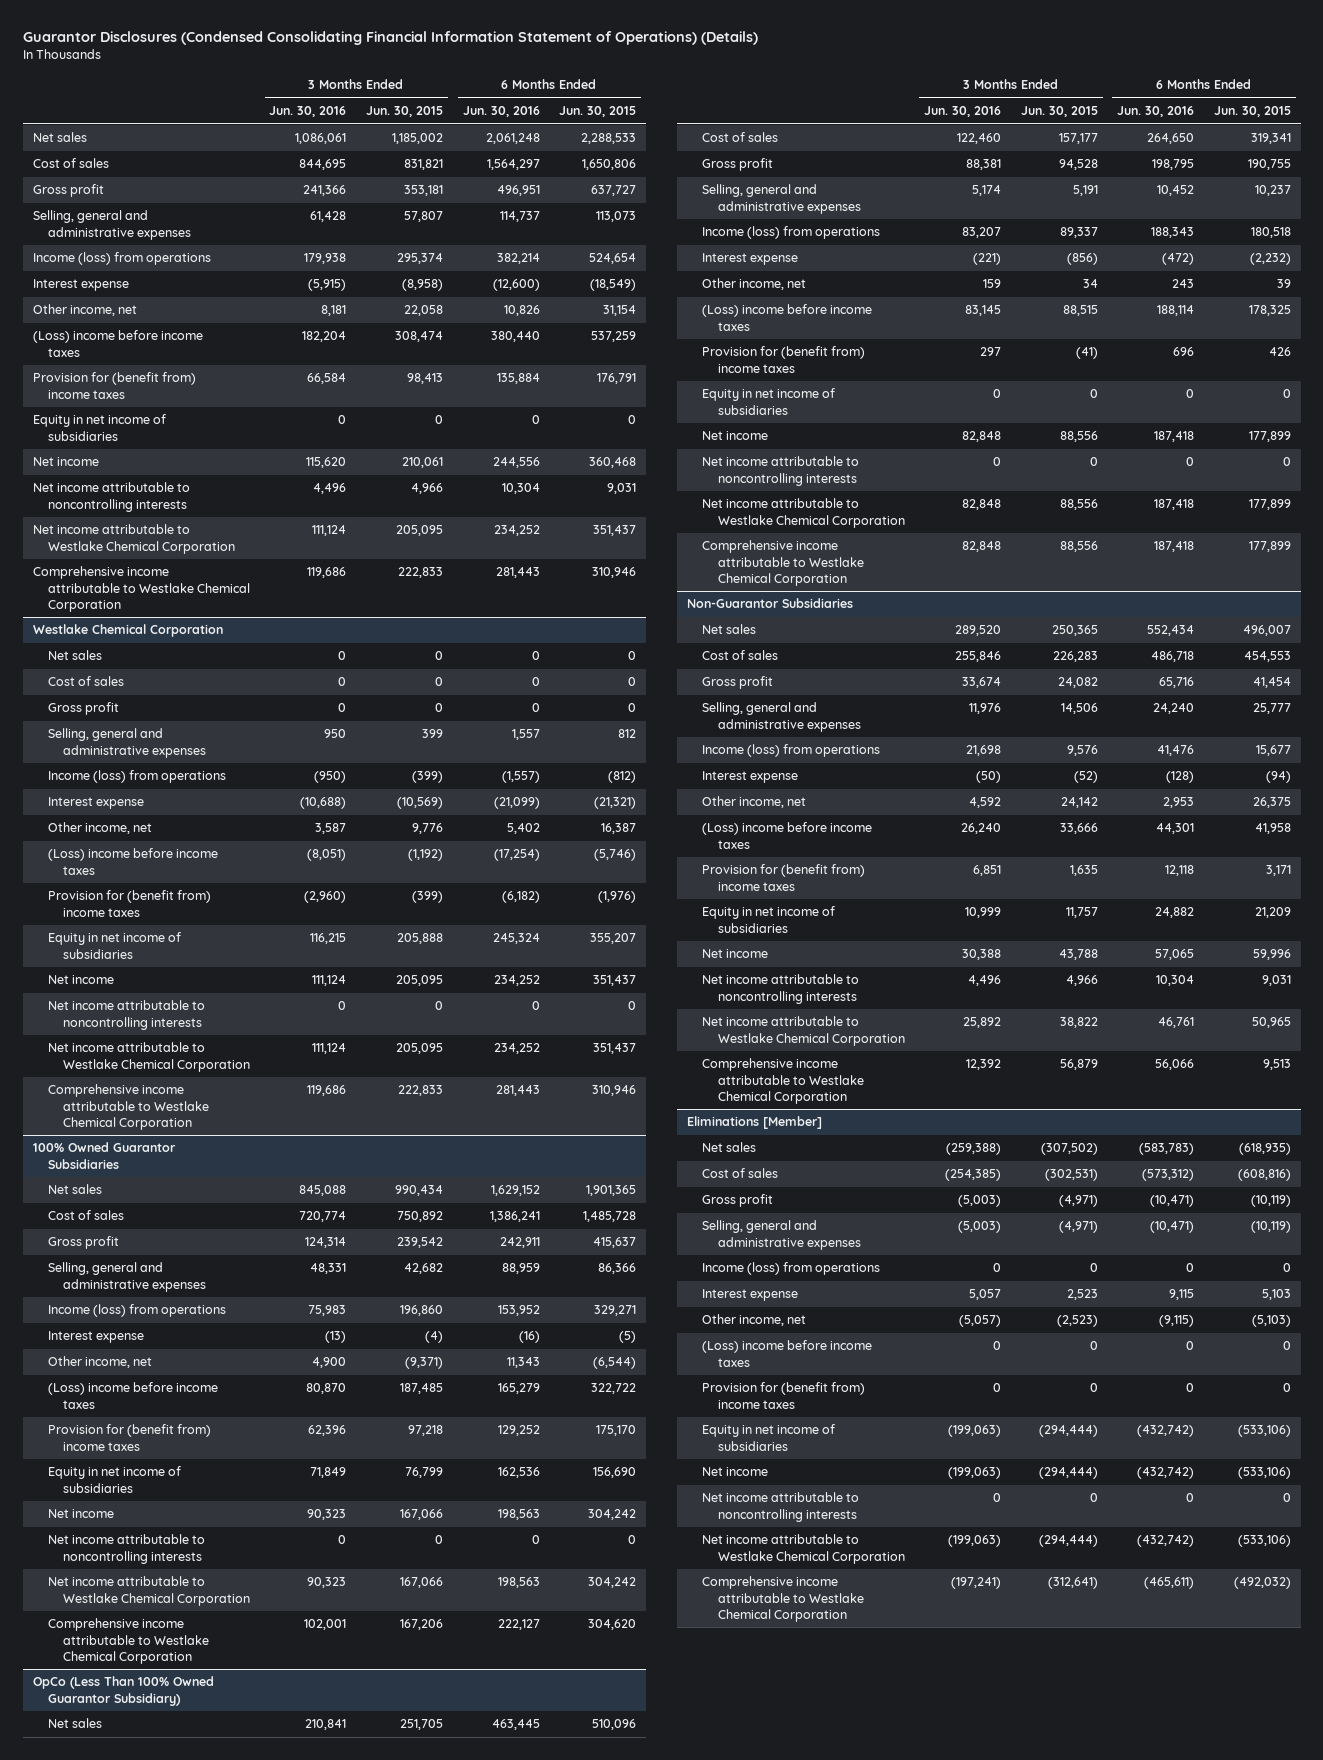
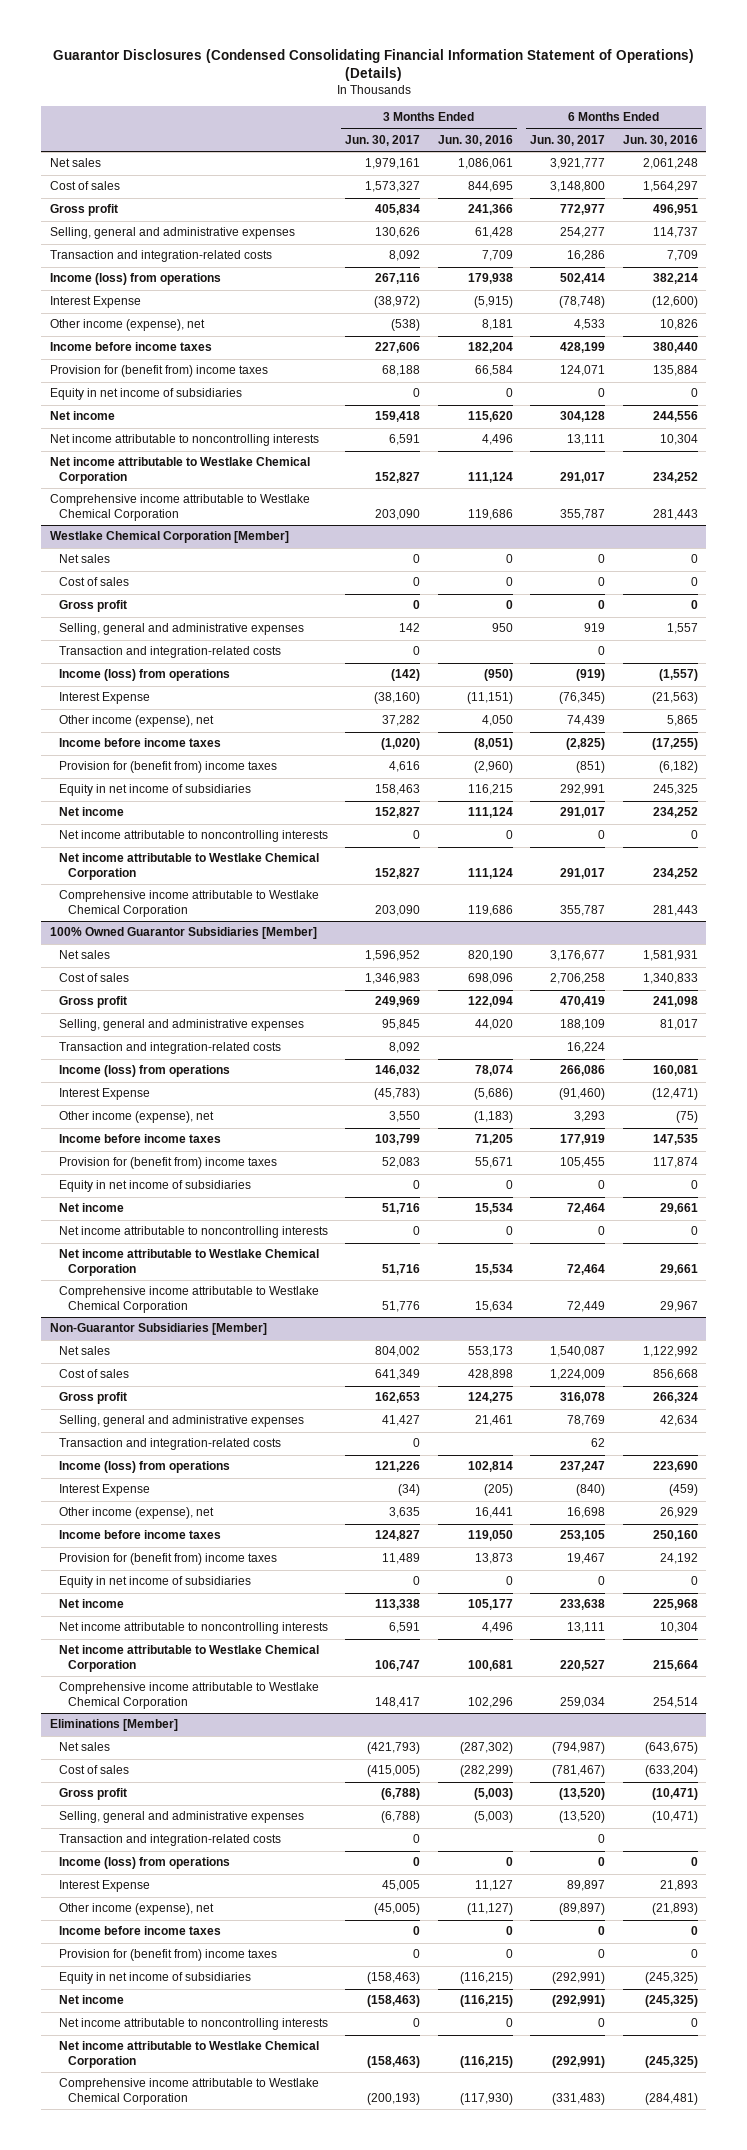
[365,106,443,118] Jun. 30, 2015 -> none
[559,106,637,118] Jun. 30, 2015 -> none
none -> [345,134,421,146] Jun. 30, 2017
none -> [530,134,606,146] Jun. 30, 2017
none -> [49,250,272,263] Transaction and integration-related costs
[32,279,129,292] Interest expense -> [49,296,141,309] Interest Expense
[32,304,137,317] Other income, net -> [49,319,205,332] Other income (expense), net
[32,330,203,357] (Loss) income before income taxes -> [49,342,212,352] Income before income taxes
[32,624,223,638] Westlake Chemical Corporation -> [49,531,289,544] Westlake Chemical Corporation [Member]
none -> [58,646,281,659] Transaction and integration-related costs
[47,797,144,810] Interest expense -> [58,692,150,705] Interest Expense
[300,797,347,810] (10,688) -> [466,692,513,705] (11,151)
[493,797,540,810] (21,099) -> [651,692,698,705] (21,563)
[47,822,152,835] Other income, net -> [58,715,214,728] Other income (expense), net
[315,823,347,835] 3,587 -> [481,715,513,727] 4,050
[506,823,540,835] 5,402 -> [666,715,698,727] 5,865
[47,848,218,875] (Loss) income before income taxes -> [58,738,221,748] Income before income taxes
[493,849,540,862] (17,254) -> [651,738,698,751] (17,255)
[492,933,540,945] 245,324 -> [652,784,698,796] 245,325
[47,1466,181,1493] Equity in net income of subsidiaries -> none
[47,1509,114,1519] Net income -> none
[47,1534,205,1564] Net income attributable to noncontrolling interests -> none
[47,1576,250,1606] Net income attributable to Westlake Chemical Corporation -> none
[47,1618,209,1664] Comprehensive income attributable to Westlake Chemical Corporation -> none
[32,1676,214,1706] OpCo (Less Than 100% Owned Guarantor Subsidiary) -> none
[47,1718,102,1729] Net sales -> none
[702,132,779,143] Cost of sales -> none
[702,158,774,172] Gross profit -> none
[702,184,861,214] Selling, general and administrative expenses -> none
[702,226,881,240] Income (loss) from operations -> none
[702,253,799,266] Interest expense -> none
[702,278,807,291] Other income, net -> none
[702,304,873,331] (Loss) income before income taxes -> none
[702,346,866,373] Provision for (benefit from) income taxes -> none
[32,1142,176,1169] 100% Owned Guarantor Subsidiaries -> [49,927,317,940] 100% Owned Guarantor Subsidiaries [Member]
[299,1185,347,1197] 845,088 -> [467,950,513,962] 820,190
[490,1185,540,1197] 1,629,152 -> [642,950,698,962] 1,581,931
[299,1211,347,1223] 720,774 -> [467,973,513,985] 698,096
[489,1211,540,1223] 1,386,241 -> [642,973,698,985] 1,340,833
[305,1237,347,1249] 124,314 -> [467,996,513,1008] 122,094
[499,1237,540,1249] 242,911 -> [652,996,698,1008] 241,098
[310,1263,347,1275] 48,331 -> [474,1019,513,1031] 44,020
[501,1263,540,1275] 88,959 -> [659,1019,698,1031] 81,017
none -> [58,1042,281,1055] Transaction and integration-related costs
[308,1305,347,1317] 75,983 -> [474,1065,513,1077] 78,074
[497,1305,540,1317] 153,952 -> [652,1065,698,1077] 160,081
[47,1331,144,1344] Interest expense -> [58,1088,150,1101] Interest Expense
[325,1331,347,1344] (13) -> [473,1088,513,1101] (5,686)
[518,1331,540,1344] (16) -> [651,1088,698,1101] (12,471)
[47,1356,152,1369] Other income, net -> [58,1111,214,1124] Other income (expense), net
[312,1357,347,1369] 4,900 -> [473,1111,513,1124] (1,183)
[506,1357,540,1369] 11,343 -> [675,1111,698,1124] (75)
[47,1382,218,1409] (Loss) income before income taxes -> [58,1134,221,1144] Income before income taxes
[306,1383,347,1395] 80,870 -> [474,1134,513,1146] 71,205
[497,1383,540,1395] 165,279 -> [652,1134,698,1146] 147,535
[308,1425,347,1437] 62,396 -> [474,1157,513,1169] 55,671
[497,1425,540,1437] 129,252 -> [652,1157,698,1169] 117,874
[962,431,1002,443] 82,848 -> [474,1203,513,1215] 15,534
[1154,431,1195,443] 187,418 -> [659,1203,698,1215] 29,661
[962,499,1002,511] 82,848 -> [474,1263,513,1275] 15,534
[1154,499,1195,511] 187,418 -> [659,1263,698,1275] 29,661
[962,541,1002,553] 82,848 -> [474,1300,513,1312] 15,634
[1154,541,1195,553] 187,418 -> [659,1300,698,1312] 29,967
[687,598,854,609] Non-Guarantor Subsidiaries -> [49,1323,267,1336] Non-Guarantor Subsidiaries [Member]
[955,625,1002,637] 289,520 -> [467,1346,513,1358] 553,173
[1147,625,1195,637] 552,434 -> [642,1346,698,1358] 1,122,992
[955,651,1002,663] 255,846 -> [467,1369,513,1381] 428,898
[1151,651,1195,663] 486,718 -> [652,1369,698,1381] 856,668
[962,677,1002,689] 33,674 -> [467,1392,513,1404] 124,275
[1159,677,1195,689] 65,716 -> [652,1392,698,1404] 266,324
[969,703,1002,715] 11,976 -> [474,1415,513,1427] 21,461
[1153,703,1195,715] 24,240 -> [659,1415,698,1427] 42,634
none -> [58,1438,281,1451] Transaction and integration-related costs
[966,745,1002,757] 21,698 -> [467,1461,513,1473] 102,814
[1157,745,1195,757] 41,476 -> [652,1461,698,1473] 223,690
[702,771,799,784] Interest expense -> [58,1484,150,1497] Interest Expense
[976,771,1002,784] (50) -> [483,1484,513,1497] (205)
[1166,771,1195,784] (128) -> [668,1484,698,1497] (459)
[702,796,807,809] Other income, net -> [58,1507,214,1520] Other income (expense), net
[969,797,1002,809] 4,592 -> [474,1507,513,1519] 16,441
[1163,797,1195,809] 2,953 -> [659,1507,698,1519] 26,929
[702,822,873,849] (Loss) income before income taxes -> [58,1530,221,1540] Income before income taxes
[961,823,1002,835] 26,240 -> [467,1530,513,1542] 119,050
[1156,823,1195,835] 44,301 -> [652,1530,698,1542] 250,160
[973,865,1002,877] 6,851 -> [474,1553,513,1565] 13,873
[1165,865,1195,877] 12,118 -> [659,1553,698,1565] 24,192
[965,907,1002,919] 10,999 -> [505,1576,513,1586] 0
[1155,907,1195,919] 24,882 -> [690,1576,698,1586] 0
[962,949,1002,961] 30,388 -> [467,1599,513,1611] 105,177
[1155,949,1195,961] 57,065 -> [652,1599,698,1611] 225,968
[963,1017,1002,1029] 25,892 -> [467,1659,513,1671] 100,681
[1158,1017,1195,1029] 46,761 -> [652,1659,698,1671] 215,664
[966,1059,1002,1071] 12,392 -> [467,1696,513,1708] 102,296
[1155,1059,1195,1071] 56,066 -> [652,1696,698,1708] 254,514
[946,1143,1002,1156] (259,388) -> [459,1742,513,1755] (287,302)
[1139,1143,1195,1156] (583,783) -> [644,1742,698,1755] (643,675)
[945,1169,1002,1182] (254,385) -> [459,1765,513,1778] (282,299)
[1142,1169,1195,1182] (573,312) -> [644,1765,698,1778] (633,204)
none -> [58,1834,281,1847] Transaction and integration-related costs
[702,1289,799,1302] Interest expense -> [58,1880,150,1893] Interest Expense
[969,1289,1002,1301] 5,057 -> [474,1880,513,1892] 11,127
[1169,1289,1195,1301] 9,115 -> [659,1880,698,1892] 21,893
[702,1314,807,1327] Other income, net -> [58,1903,214,1916] Other income (expense), net
[959,1315,1002,1328] (5,057) -> [466,1903,513,1916] (11,127)
[1159,1315,1195,1328] (9,115) -> [651,1903,698,1916] (21,893)
[702,1340,873,1367] (Loss) income before income taxes -> [58,1926,221,1936] Income before income taxes
[948,1425,1002,1438] (199,063) -> [459,1972,513,1985] (116,215)
[1137,1425,1195,1438] (432,742) -> [644,1972,698,1985] (245,325)
[948,1467,1002,1480] (199,063) -> [459,1995,513,2008] (116,215)
[1137,1467,1195,1480] (432,742) -> [644,1995,698,2008] (245,325)
[948,1535,1002,1548] (199,063) -> [459,2055,513,2068] (116,215)
[1137,1535,1195,1548] (432,742) -> [644,2055,698,2068] (245,325)
[951,1577,1002,1590] (197,241) -> [459,2092,513,2105] (117,930)
[1144,1577,1195,1590] (465,611) -> [644,2092,698,2105] (284,481)

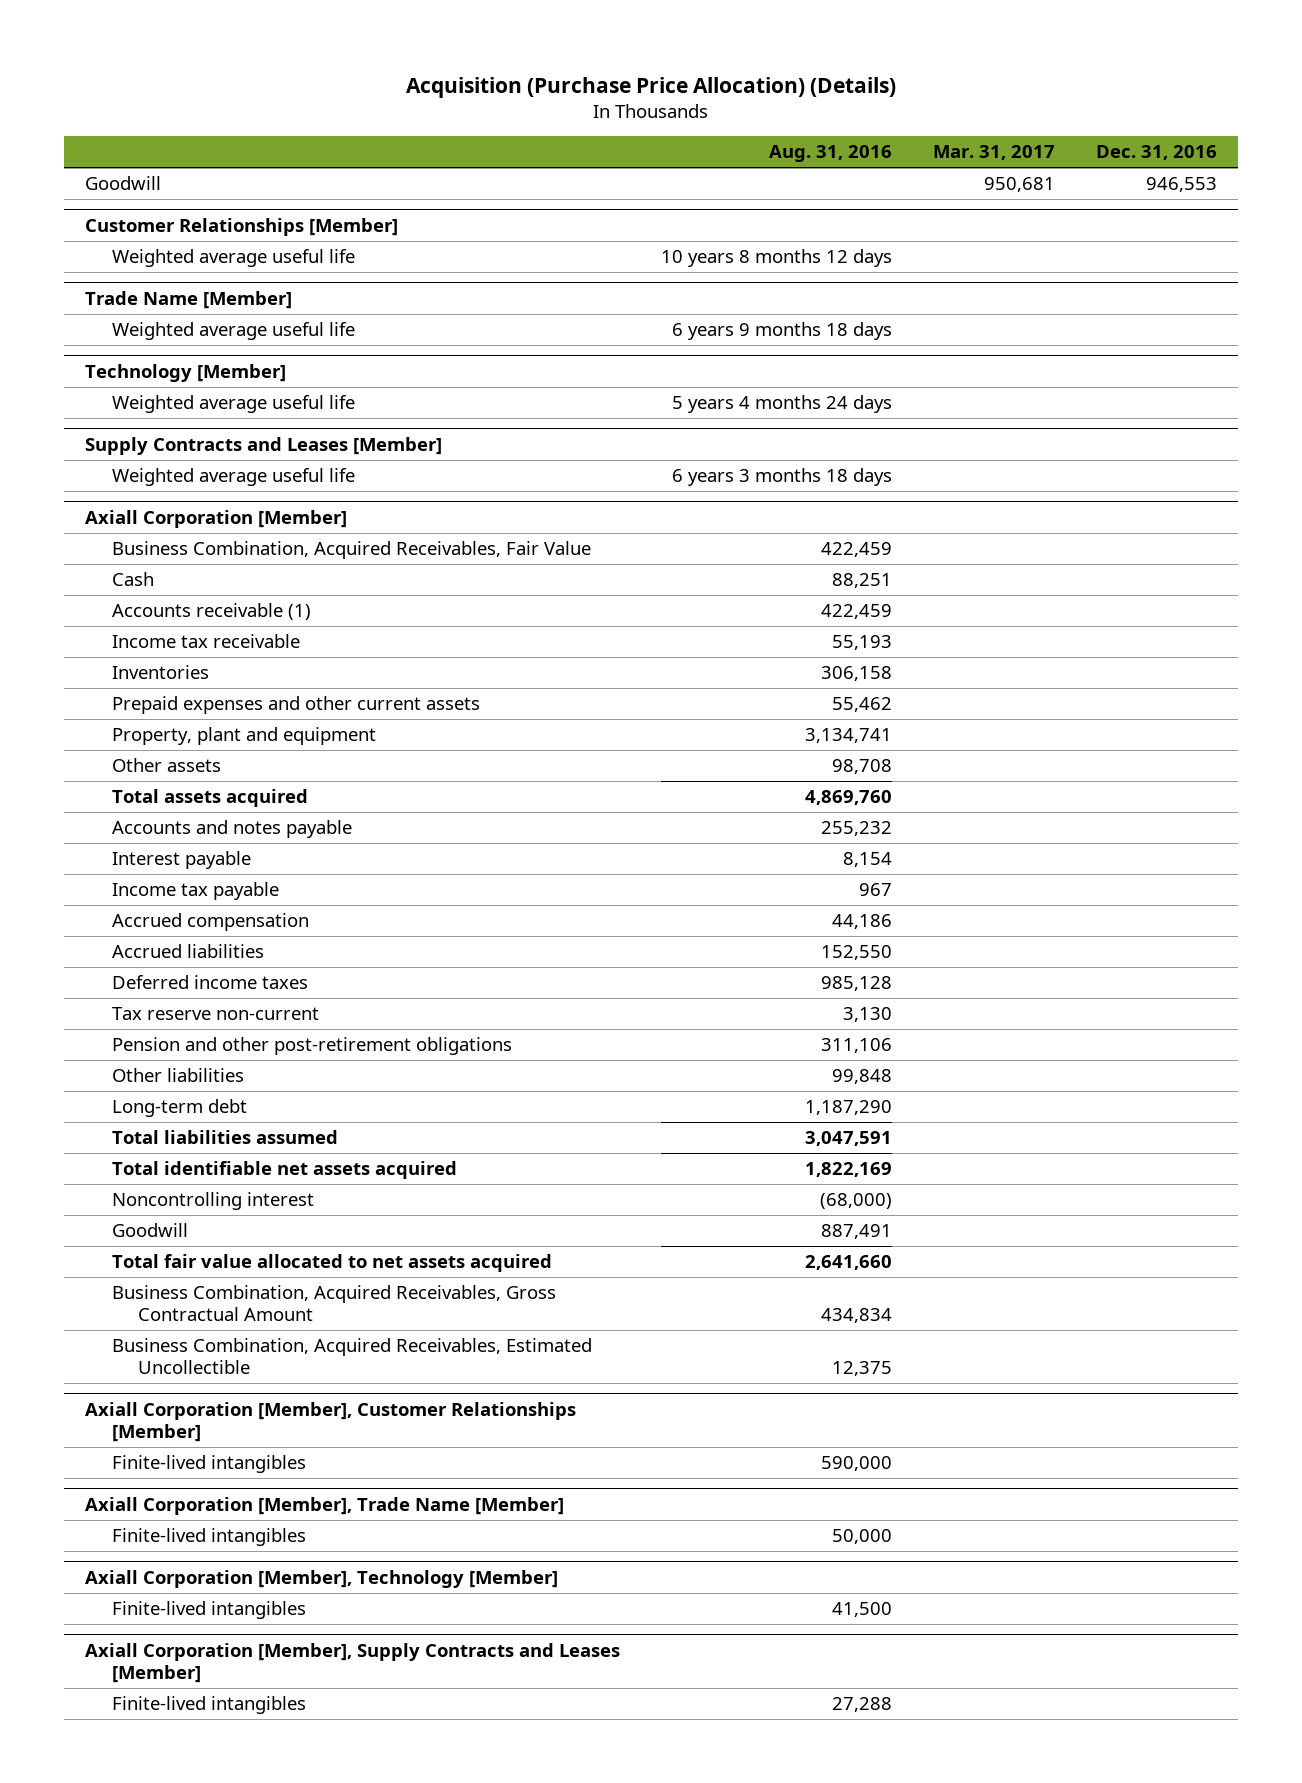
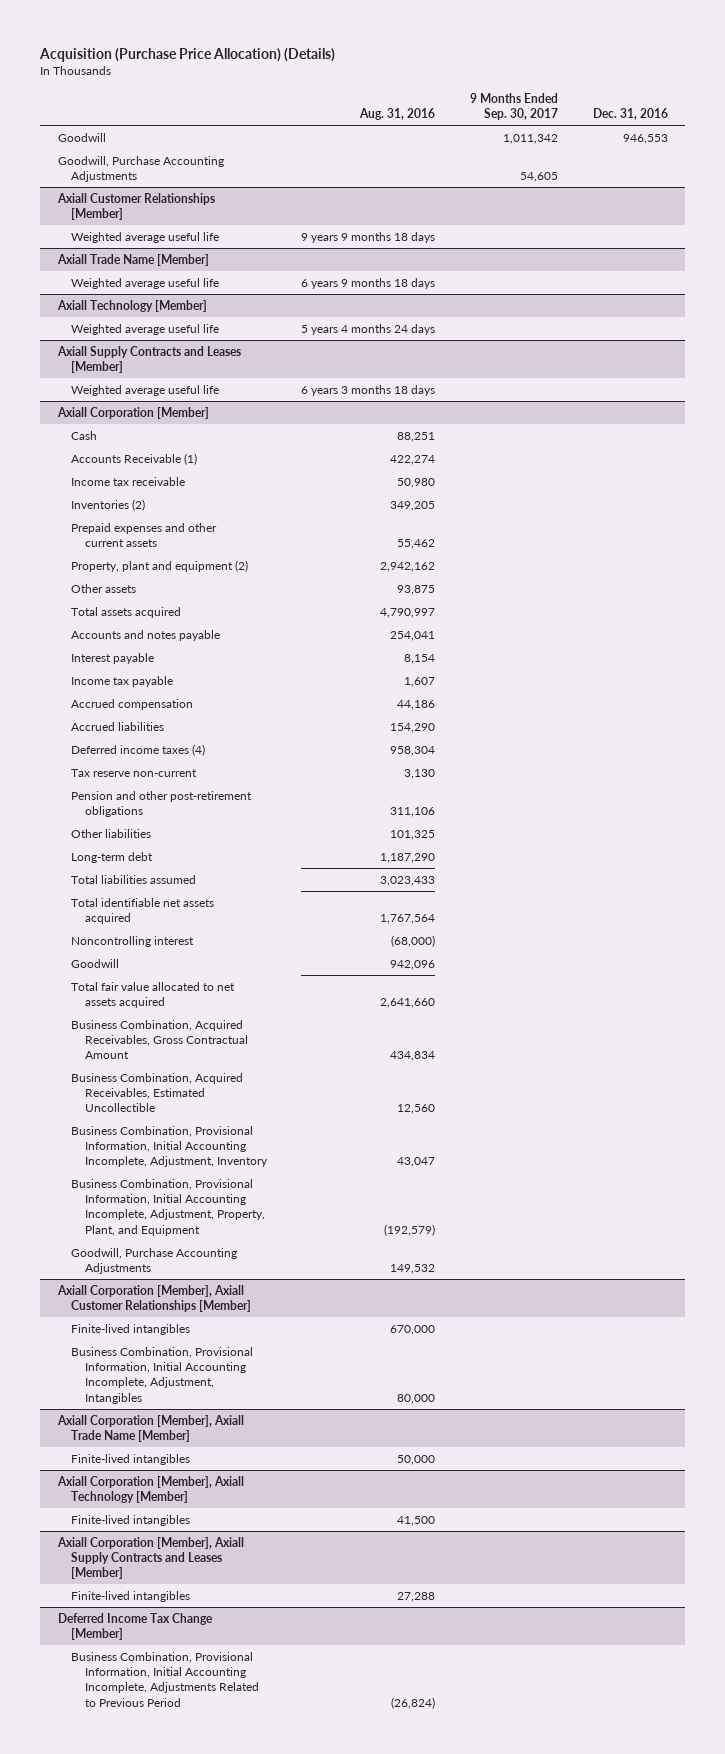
[933,145,1056,161] Mar. 31, 2017 -> none
none -> [470,92,559,121] 9 Months Ended Sep. 30, 2017
none -> [57,155,224,183] Goodwill, Purchase Accounting Adjustments
[84,218,398,237] Customer Relationships [Member] -> [56,192,215,221] Axiall Customer Relationships [Member]
[660,249,892,268] 10 years 8 months 12 days -> [301,231,436,243] 9 years 9 months 18 days
[84,291,292,310] Trade Name [Member] -> [56,253,209,266] Axiall Trade Name [Member]
[84,364,286,383] Technology [Member] -> [56,299,207,312] Axiall Technology [Member]
[84,437,442,456] Supply Contracts and Leases [Member] -> [56,345,241,374] Axiall Supply Contracts and Leases [Member]
[111,541,591,560] Business Combination, Acquired Receivables, Fair Value -> none
[111,603,311,621] Accounts receivable (1) -> [71,452,198,465] Accounts Receivable (1)
[820,604,892,620] 422,459 -> [390,454,436,465] 422,274
[831,635,892,651] 55,193 -> [397,477,436,488] 50,980
[111,665,209,680] Inventories -> [71,498,146,511] Inventories (2)
[820,666,892,682] 306,158 -> [390,500,436,511] 349,205
[111,727,376,746] Property, plant and equipment -> [71,559,249,572] Property, plant and equipment (2)
[804,728,892,744] 3,134,741 -> [380,561,436,572] 2,942,162
[831,759,892,775] 98,708 -> [397,584,436,595] 93,875
[804,790,892,806] 4,869,760 -> [380,607,436,618] 4,790,997
[820,821,892,837] 255,232 -> [390,630,436,641] 254,041
[858,883,892,897] 967 -> [404,676,436,687] 1,607
[820,945,892,961] 152,550 -> [390,722,436,733] 154,290
[111,975,308,990] Deferred income taxes -> [71,743,206,756] Deferred income taxes (4)
[820,976,892,992] 985,128 -> [390,745,436,756] 958,304
[831,1069,892,1085] 99,848 -> [390,829,436,840] 101,325
[804,1131,892,1147] 3,047,591 -> [380,875,436,886] 3,023,433
[804,1162,892,1178] 1,822,169 -> [380,914,436,925] 1,767,564
[820,1224,892,1240] 887,491 -> [390,959,436,970] 942,096
[831,1361,892,1377] 12,375 -> [397,1104,436,1115] 12,560
none -> [71,1125,268,1168] Business Combination, Provisional Information, Initial Accounting Incomplete, Adjustment, Inventory
none -> [71,1178,265,1236] Business Combination, Provisional Information, Initial Accounting Incomplete, Adjustment, Property, Plant, and Equipment
none -> [71,1247,238,1275] Goodwill, Purchase Accounting Adjustments
[84,1402,576,1442] Axiall Corporation [Member], Customer Relationships [Member] -> [56,1284,252,1313] Axiall Corporation [Member], Axiall Customer Relationships [Member]
[820,1456,892,1472] 590,000 -> [390,1324,436,1335] 670,000
none -> [71,1346,254,1404] Business Combination, Provisional Information, Initial Accounting Incomplete, Adjustment, Intangibles
[84,1497,564,1516] Axiall Corporation [Member], Trade Name [Member] -> [56,1414,244,1443] Axiall Corporation [Member], Axiall Trade Name [Member]
[84,1570,558,1589] Axiall Corporation [Member], Technology [Member] -> [56,1475,244,1504] Axiall Corporation [Member], Axiall Technology [Member]
[84,1643,620,1683] Axiall Corporation [Member], Supply Contracts and Leases [Member] -> [56,1536,244,1580] Axiall Corporation [Member], Axiall Supply Contracts and Leases [Member]
none -> [57,1612,213,1641] Deferred Income Tax Change [Member]
none -> [71,1651,259,1707] Business Combination, Provisional Information, Initial Accounting Incomplete, Adjustments Related to Previous Period

